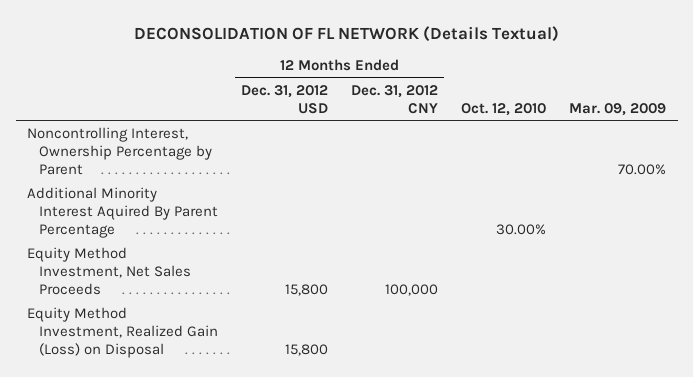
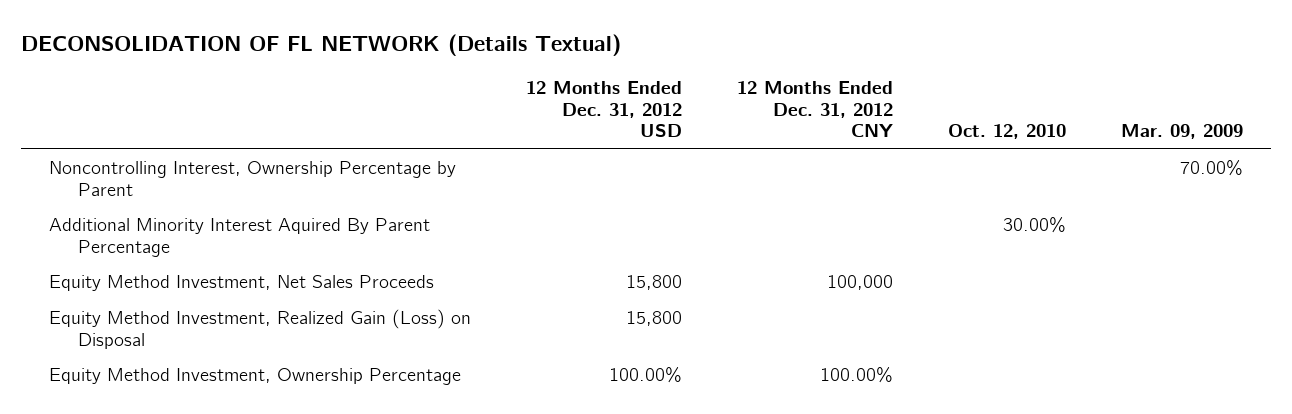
none -> [48,368,461,386] Equity Method Investment, Ownership Percentage

